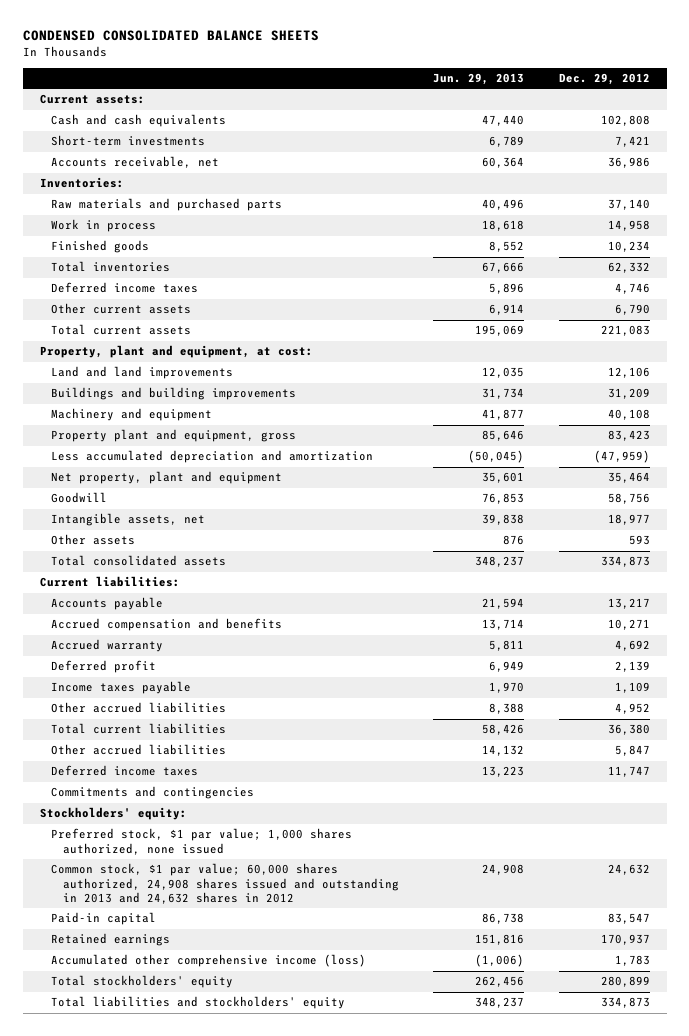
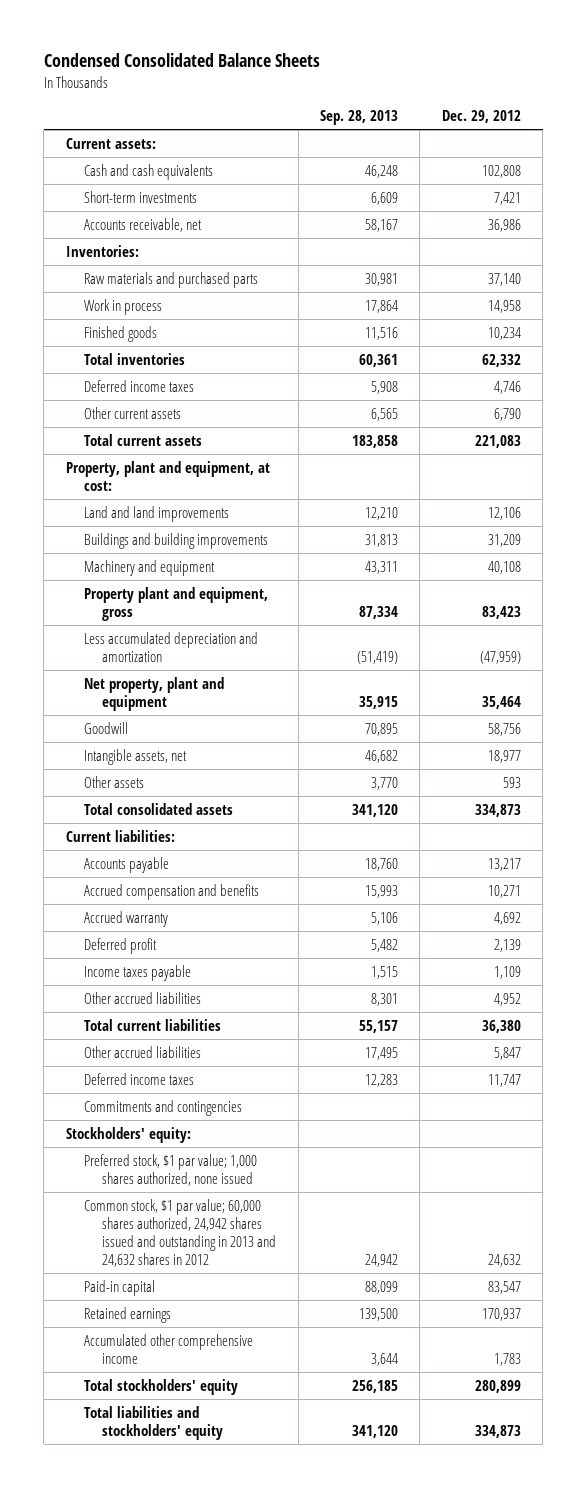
[22,30,319,42] CONDENSED CONSOLIDATED BALANCE SHEETS -> [43,53,320,68] Condensed Consolidated Balance Sheets
[433,72,525,85] Jun. 29, 2013 -> none
none -> [319,110,398,126] Sep. 28, 2013
[51,863,399,904] Common stock, $1 par value; 60,000 shares authorized, 24,908 shares issued and outstanding in 2013 and 24,632 shares in 2012 -> [84,1198,277,1267] Common stock, $1 par value; 60,000 shares authorized, 24,942 shares issued and outstanding in 2013 and 24,632 shares in 2012
[51,954,367,968] Accumulated other comprehensive income (loss) -> [84,1333,254,1364] Accumulated other comprehensive income

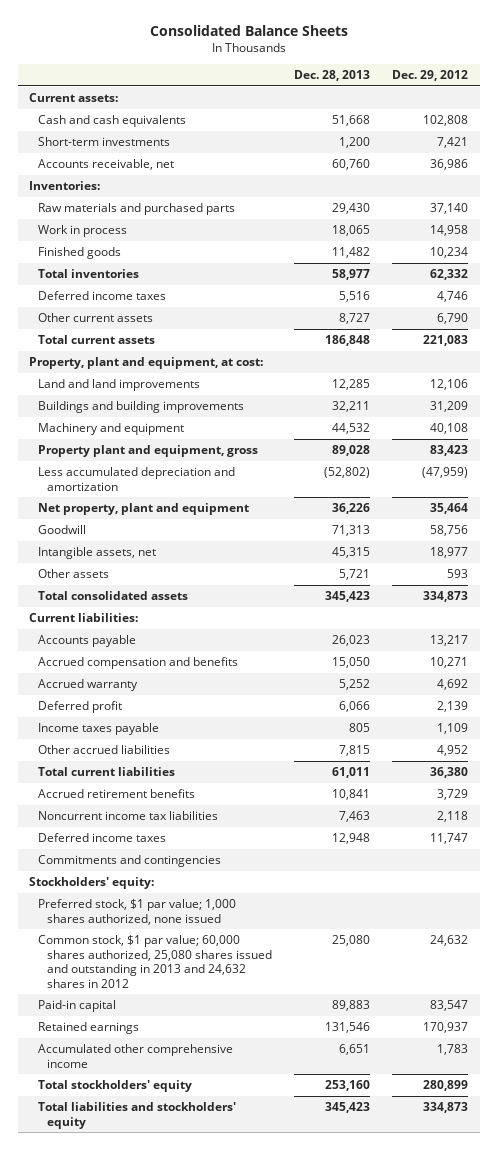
[43,53,320,68] Condensed Consolidated Balance Sheets -> [149,25,348,37] Consolidated Balance Sheets
[319,110,398,126] Sep. 28, 2013 -> none
none -> [294,70,371,82] Dec. 28, 2013
[84,1045,202,1058] Other accrued liabilities -> none
none -> [37,788,195,798] Accrued retirement benefits
none -> [37,810,218,820] Noncurrent income tax liabilities
[84,1198,277,1267] Common stock, $1 par value; 60,000 shares authorized, 24,942 shares issued and outstanding in 2013 and 24,632 shares in 2012 -> [37,934,272,988] Common stock, $1 par value; 60,000 shares authorized, 25,080 shares issued and outstanding in 2013 and 24,632 shares in 2012

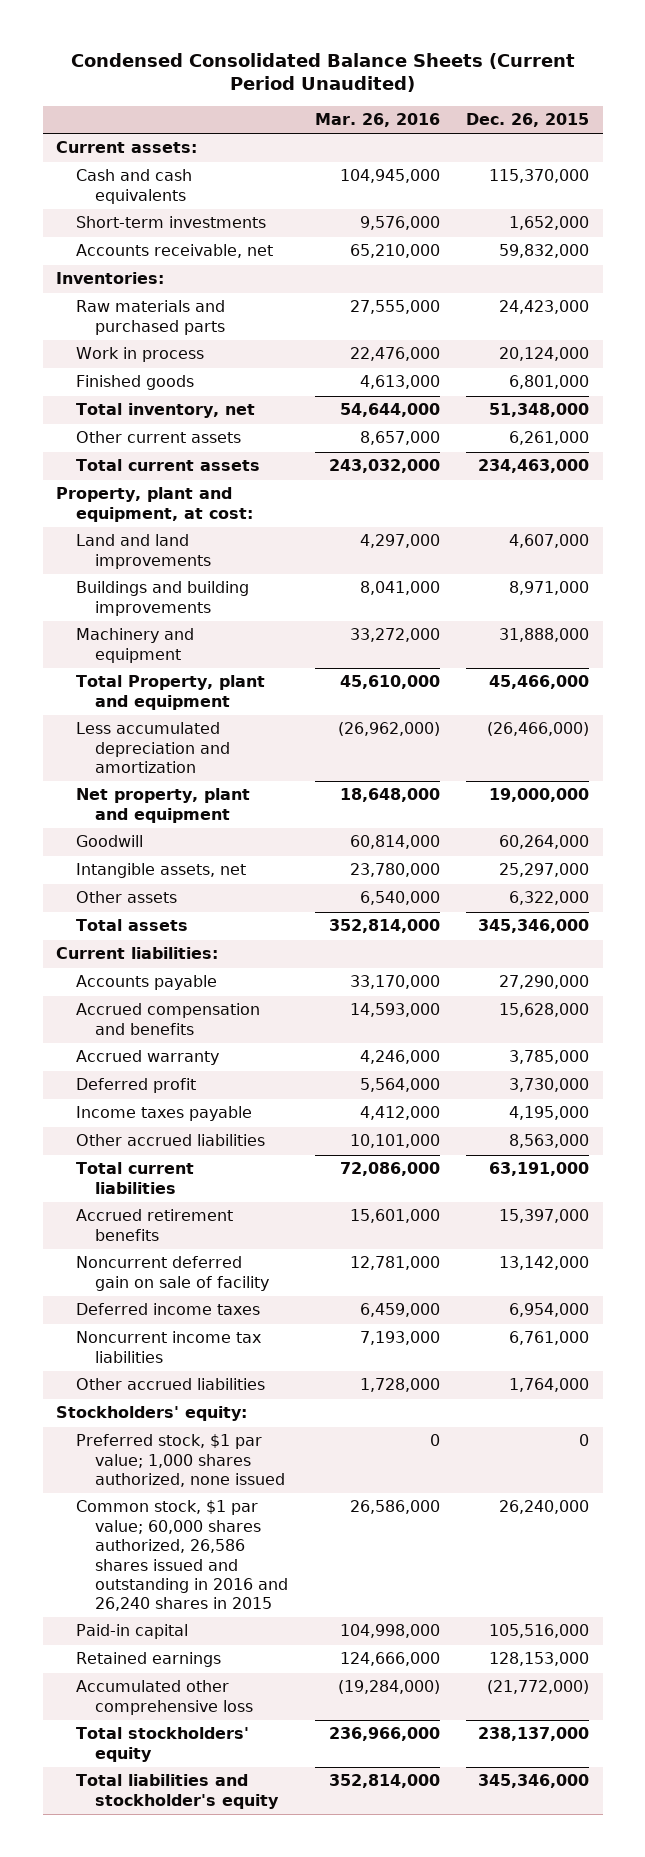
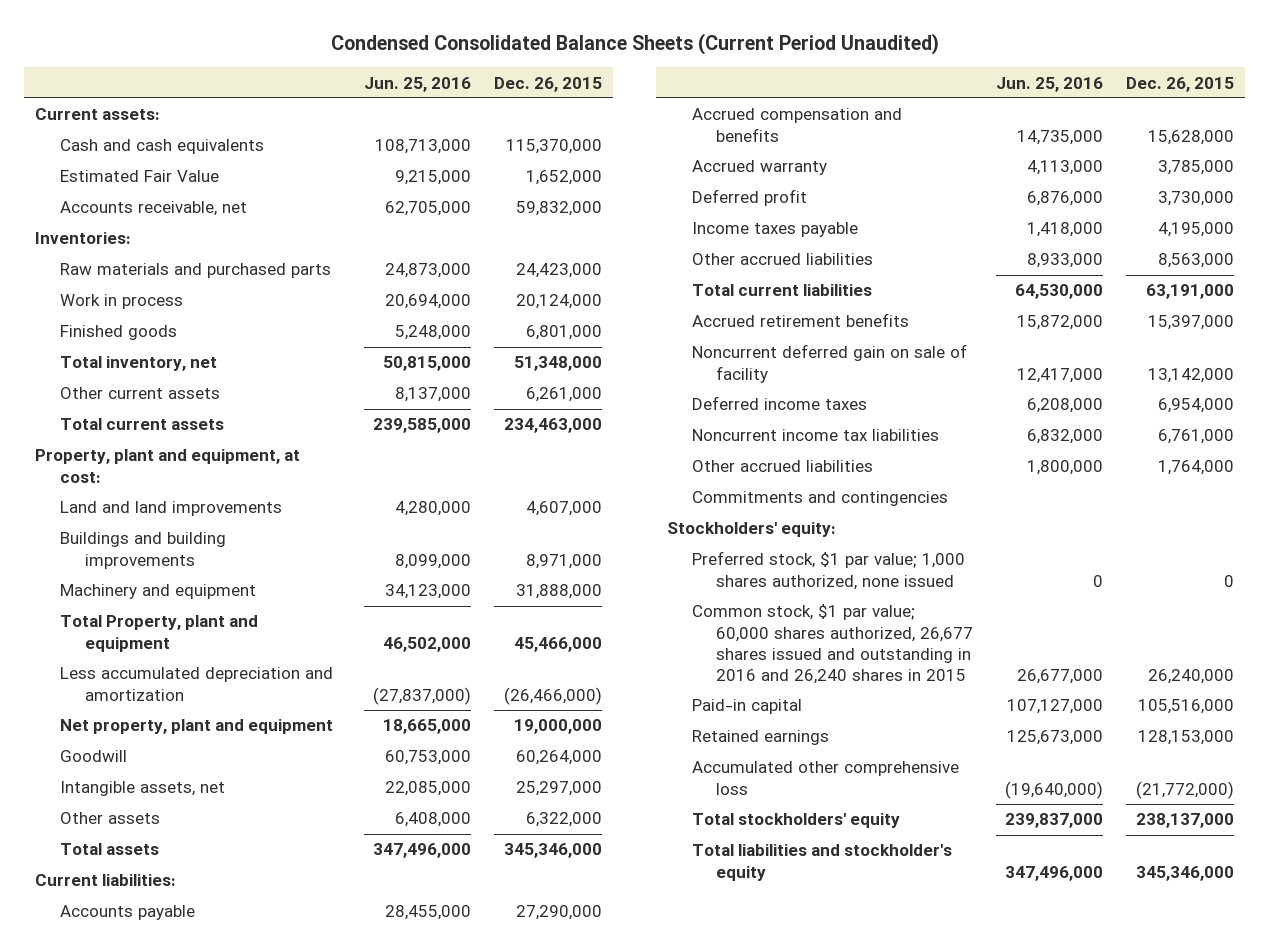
[314,113,440,128] Mar. 26, 2016 -> none
none -> [364,76,472,92] Jun. 25, 2016
[75,216,266,229] Short-term investments -> [59,170,219,183] Estimated Fair Value
none -> [691,491,948,507] Commitments and contingencies
[75,1500,289,1612] Common stock, $1 par value; 60,000 shares authorized, 26,586 shares issued and outstanding in 2016 and 26,240 shares in 2015 -> [691,604,974,685] Common stock, $1 par value; 60,000 shares authorized, 26,677 shares issued and outstanding in 2016 and 26,240 shares in 2015

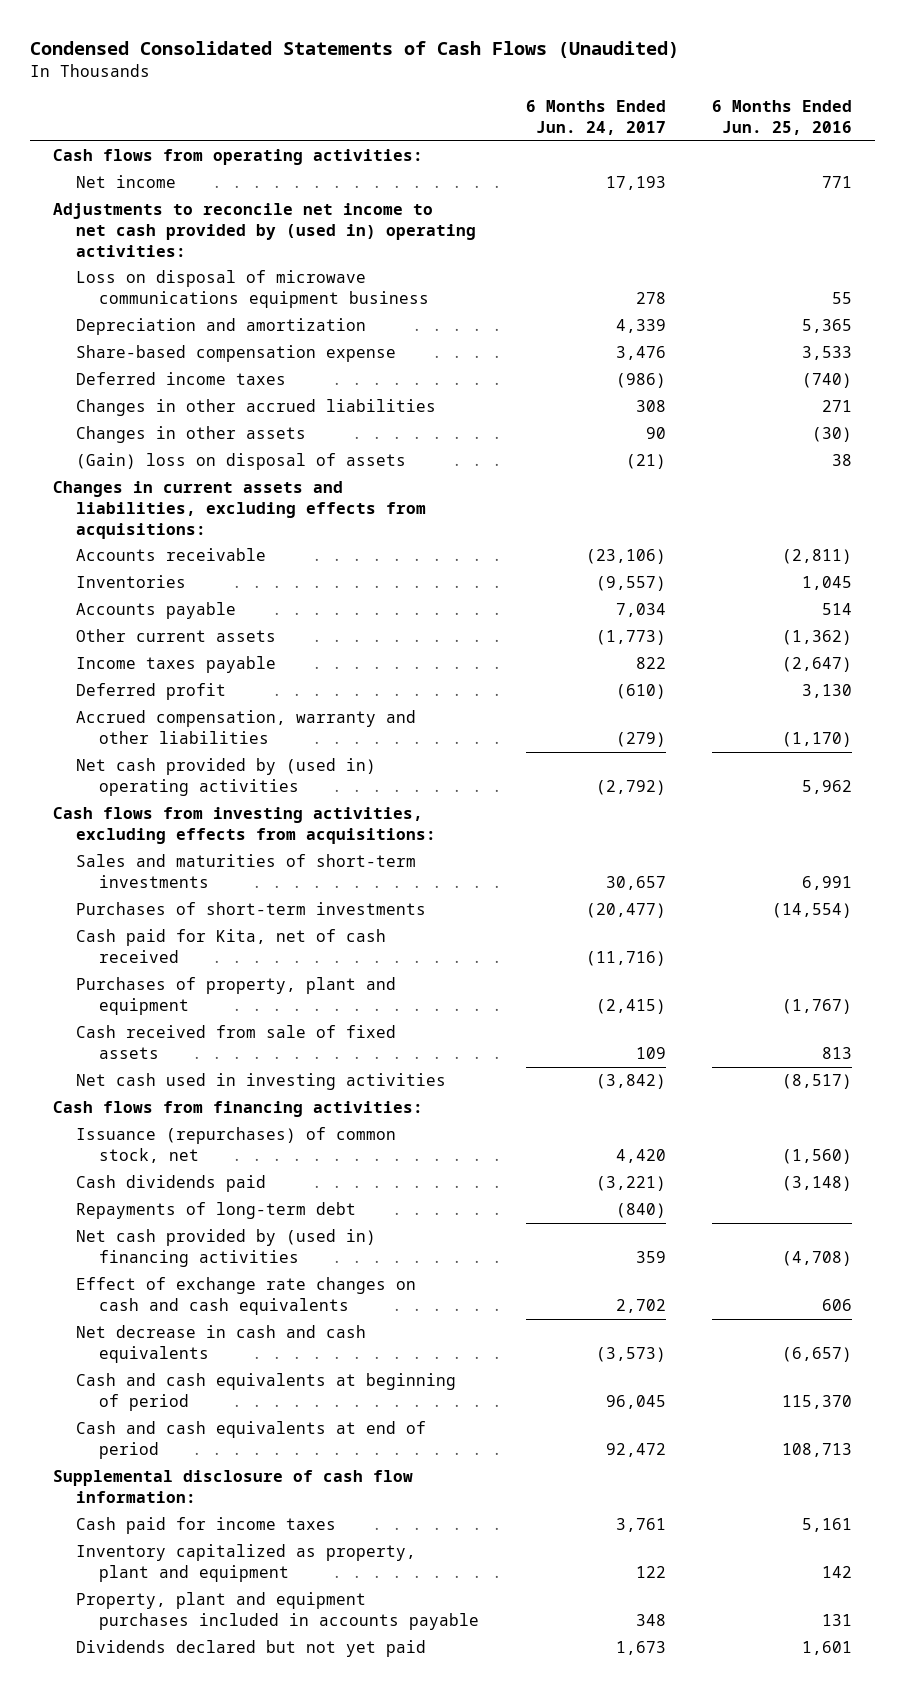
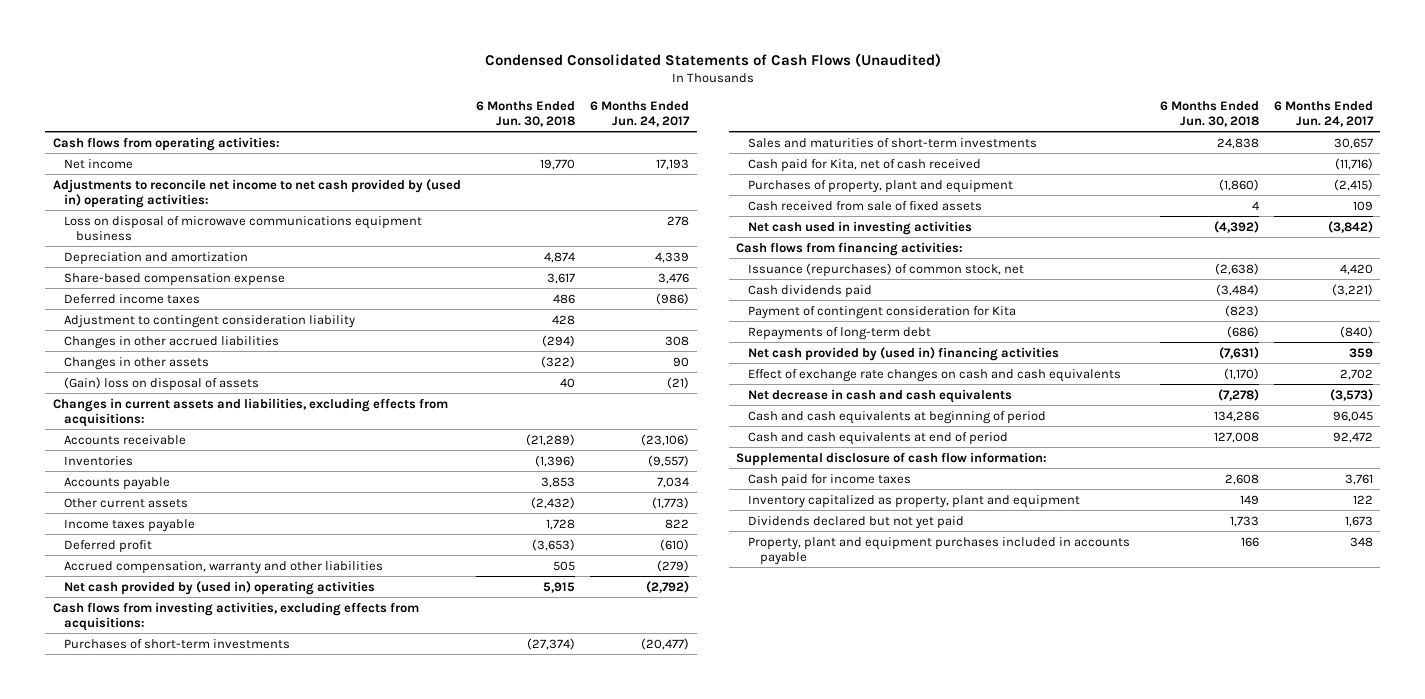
[712,100,853,135] 6 Months Ended Jun. 25, 2016 -> none
none -> [475,100,575,127] 6 Months Ended Jun. 30, 2018
none -> [64,314,356,328] Adjustment to contingent consideration liability
[76,854,417,889] Sales and maturities of short-term investments -> [748,137,1038,148] Sales and maturities of short-term investments
none -> [748,305,1017,319] Payment of contingent consideration for Kita
[76,1592,480,1631] Property, plant and equipment purchases included in accounts payable -> [748,536,1131,565] Property, plant and equipment purchases included in accounts payable

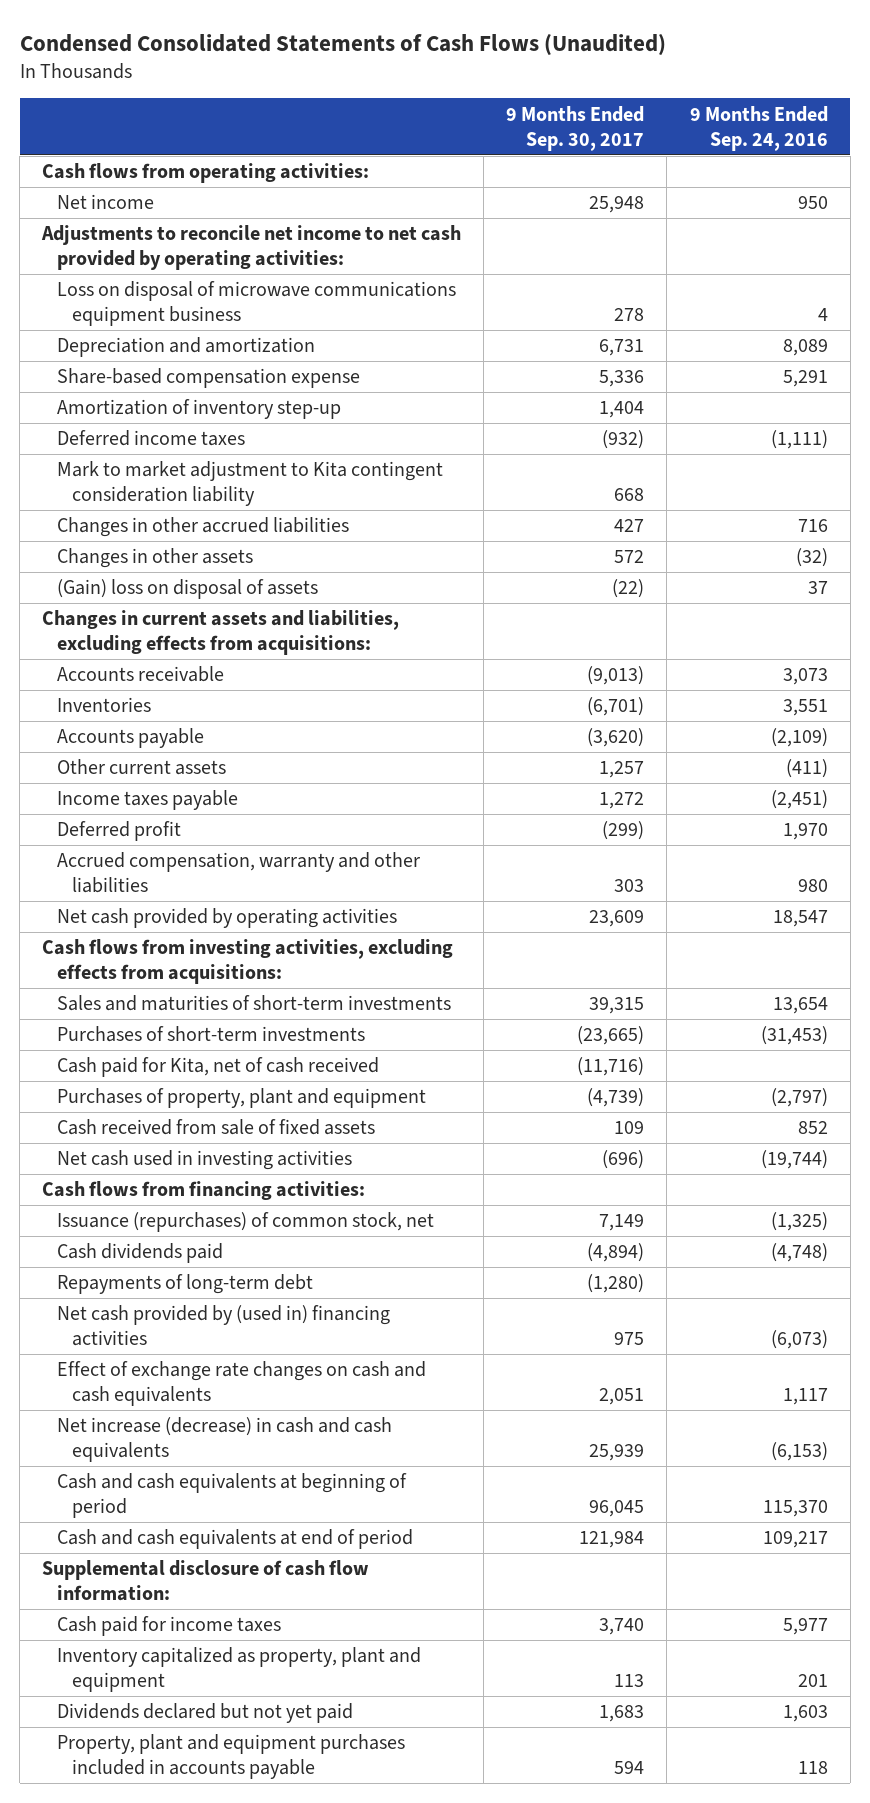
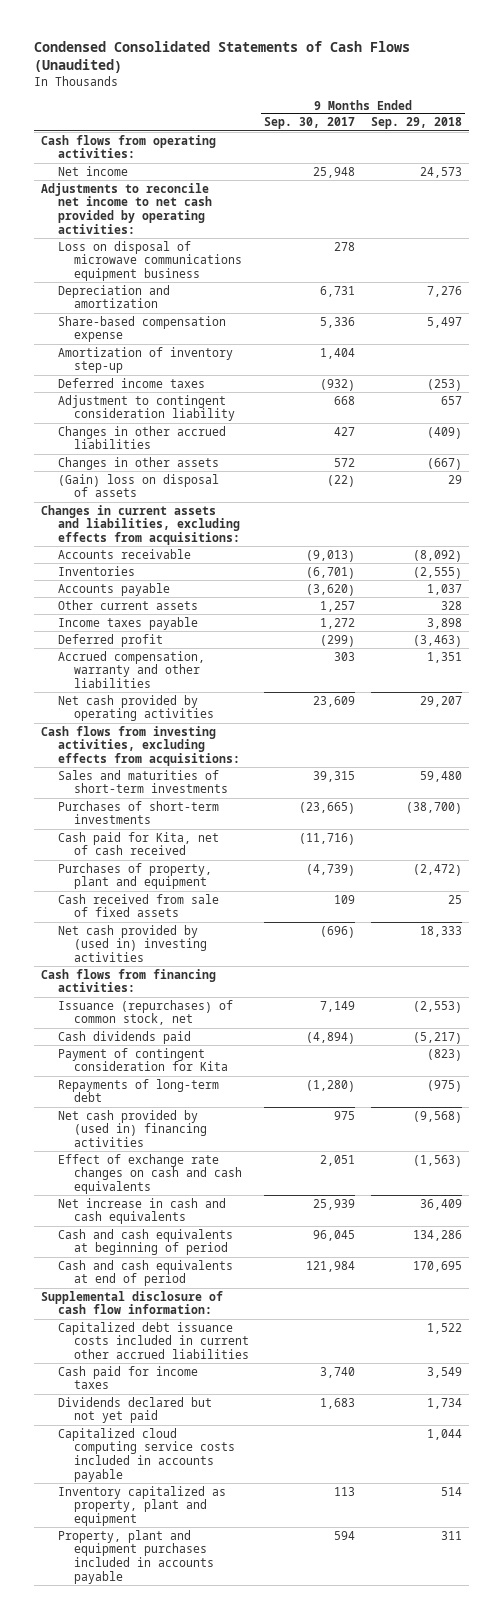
[689,105,828,151] 9 Months Ended Sep. 24, 2016 -> none
none -> [370,117,462,130] Sep. 29, 2018
[57,461,444,507] Mark to market adjustment to Kita contingent consideration liability -> [57,394,236,422] Adjustment to contingent consideration liability
[57,1150,353,1171] Net cash used in investing activities -> [57,924,208,963] Net cash provided by (used in) investing activities
none -> [57,1047,229,1072] Payment of contingent consideration for Kita
[57,1417,393,1463] Net increase (decrease) in cash and cash equivalents -> [57,1197,226,1225] Net increase in cash and cash equivalents
none -> [57,1321,250,1360] Capitalized debt issuance costs included in current other accrued liabilities
none -> [57,1427,236,1483] Capitalized cloud computing service costs included in accounts payable
[57,1647,422,1693] Inventory capitalized as property, plant and equipment -> [57,1485,226,1527] Inventory capitalized as property, plant and equipment

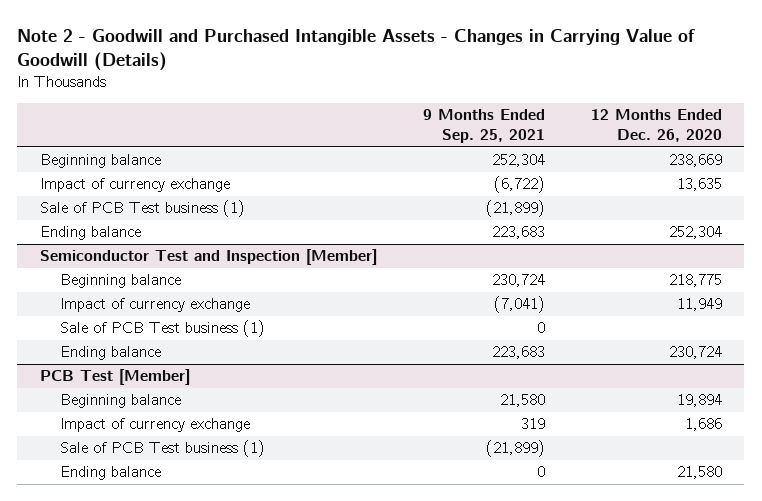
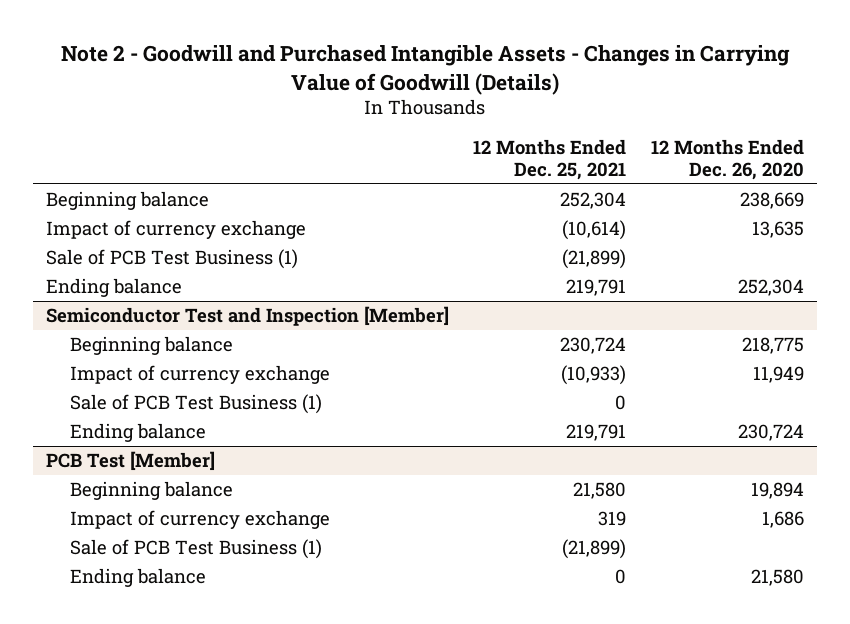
[422,109,545,144] 9 Months Ended Sep. 25, 2021 -> none
none -> [473,138,627,180] 12 Months Ended Dec. 25, 2021
[40,200,246,218] Sale of PCB Test business (1) -> [45,248,298,269] Sale of PCB Test Business (1)
[59,320,265,338] Sale of PCB Test business (1) -> [69,393,322,414] Sale of PCB Test Business (1)
[59,440,265,458] Sale of PCB Test business (1) -> [69,538,322,559] Sale of PCB Test Business (1)

